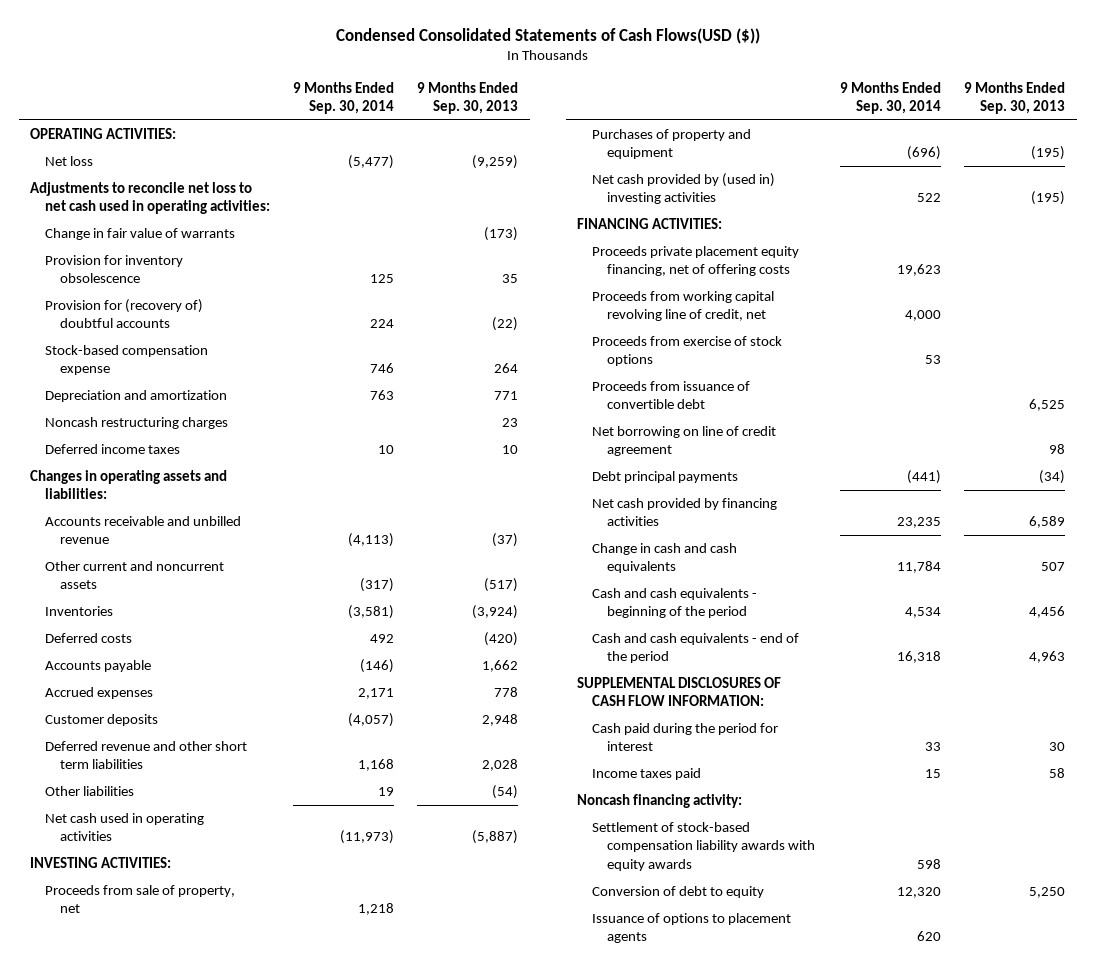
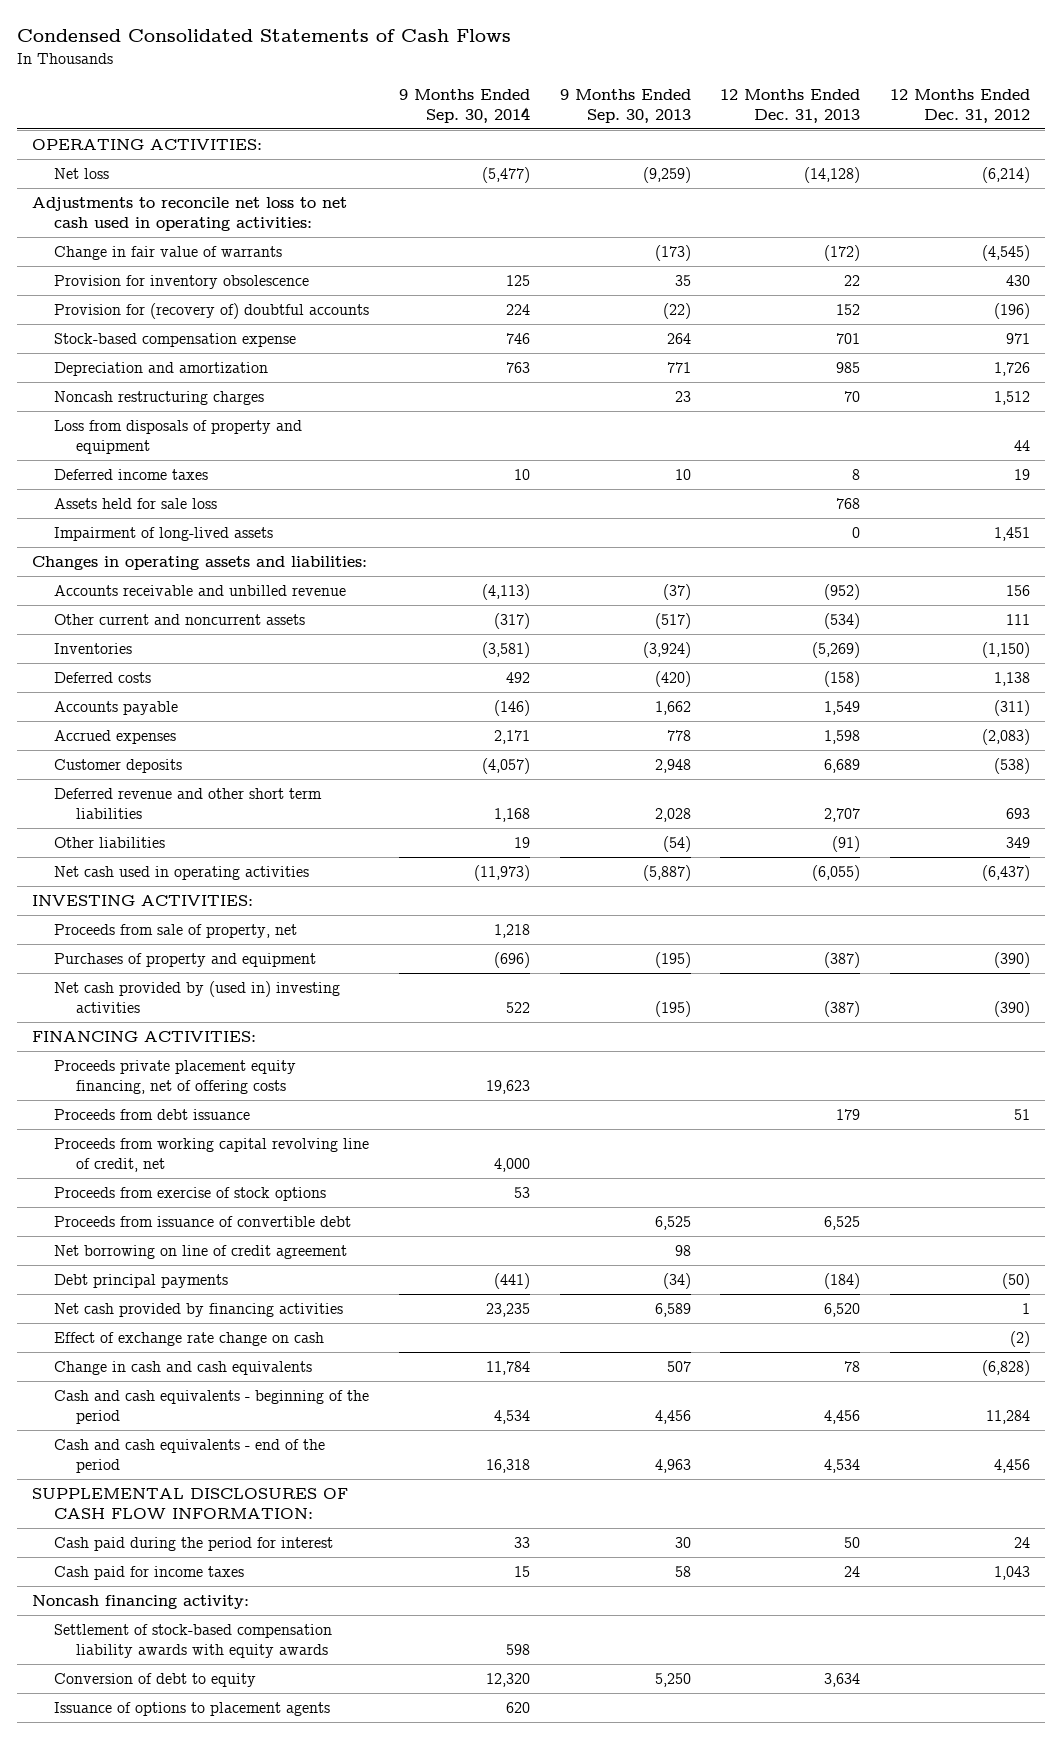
[335,27,760,44] Condensed Consolidated Statements of Cash Flows(USD ($)) -> [17,29,512,43] Condensed Consolidated Statements of Cash Flows
none -> [720,89,861,124] 12 Months Ended Dec. 31, 2013
none -> [890,89,1031,124] 12 Months Ended Dec. 31, 2012
none -> [53,419,302,454] Loss from disposals of property and equipment
none -> [53,497,217,509] Assets held for sale loss
none -> [53,526,273,541] Impairment of long-lived assets
none -> [53,1108,250,1120] Proceeds from debt issuance
none -> [53,1331,324,1346] Effect of exchange rate change on cash
[592,768,702,781] Income taxes paid -> [53,1565,244,1580] Cash paid for income taxes

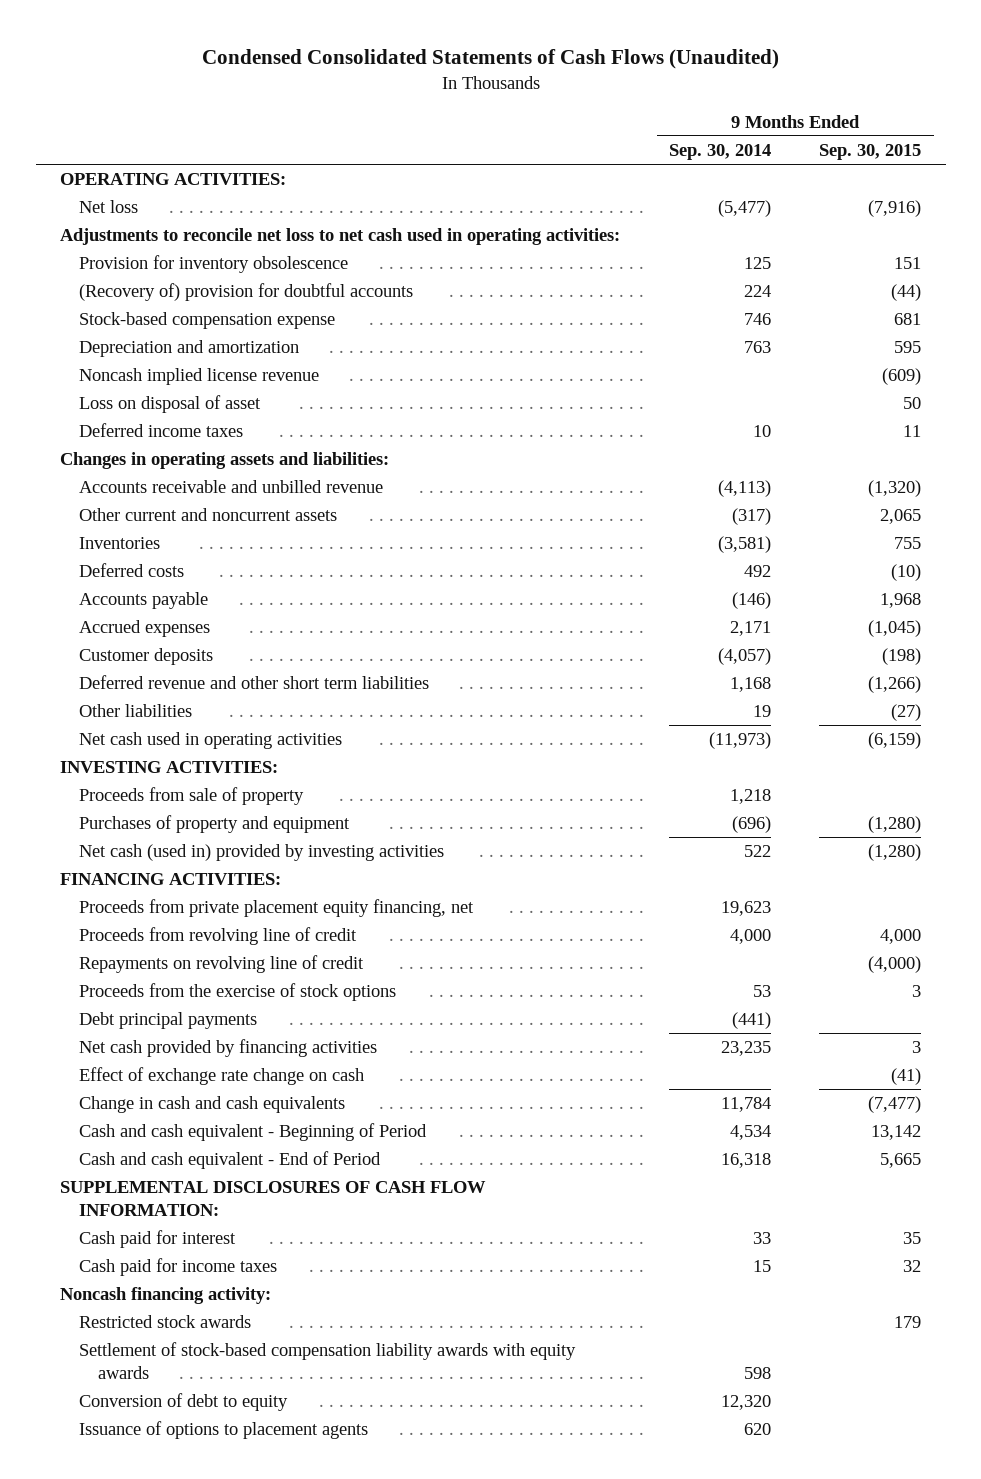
[17,29,512,43] Condensed Consolidated Statements of Cash Flows -> [201,49,779,70] Condensed Consolidated Statements of Cash Flows (Unaudited)
[559,89,691,124] 9 Months Ended Sep. 30, 2013 -> none
[720,89,861,124] 12 Months Ended Dec. 31, 2013 -> none
[890,89,1031,124] 12 Months Ended Dec. 31, 2012 -> none
none -> [819,144,922,161] Sep. 30, 2015
[53,245,282,260] Change in fair value of warrants -> none
[53,302,369,319] Provision for (recovery of) doubtful accounts -> [79,283,414,302] (Recovery of) provision for doubtful accounts
[53,390,264,405] Noncash restructuring charges -> none
[53,419,302,454] Loss from disposals of property and equipment -> none
none -> [79,368,320,386] Noncash implied license revenue
none -> [79,395,262,414] Loss on disposal of asset
[53,497,217,509] Assets held for sale loss -> none
[53,526,273,541] Impairment of long-lived assets -> none
[53,923,297,938] Proceeds from sale of property, net -> [79,787,305,806] Proceeds from sale of property
[53,980,340,1013] Net cash provided by (used in) investing activities -> [79,844,445,862] Net cash (used in) provided by investing activities
[53,1108,250,1120] Proceeds from debt issuance -> none
[53,1215,351,1227] Proceeds from issuance of convertible debt -> none
[53,1244,347,1259] Net borrowing on line of credit agreement -> none
[53,1059,296,1094] Proceeds private placement equity financing, net of offering costs -> [79,899,475,918] Proceeds from private placement equity financing, net
[53,1137,369,1172] Proceeds from working capital revolving line of credit, net -> [79,927,358,946] Proceeds from revolving line of credit
none -> [79,955,365,974] Repayments on revolving line of credit
[53,1186,326,1201] Proceeds from exercise of stock options -> [79,983,397,1002] Proceeds from the exercise of stock options
[53,1389,369,1424] Cash and cash equivalents - beginning of the period -> [79,1123,428,1142] Cash and cash equivalent - Beginning of Period
[53,1438,325,1473] Cash and cash equivalents - end of the period -> [79,1151,382,1170] Cash and cash equivalent - End of Period
[53,1536,333,1551] Cash paid during the period for interest -> [79,1230,237,1249] Cash paid for interest
none -> [79,1315,252,1329] Restricted stock awards

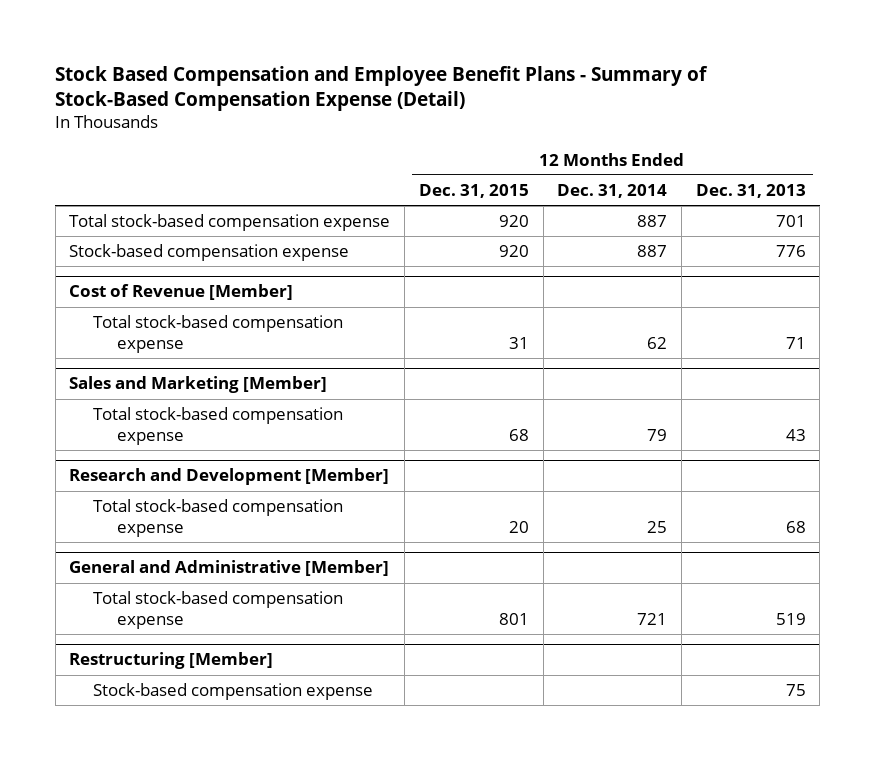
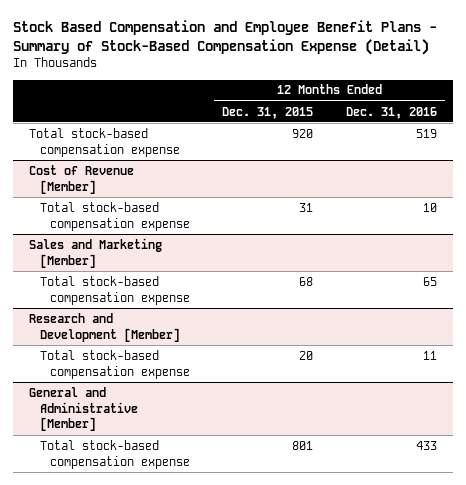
[557,183,668,198] Dec. 31, 2014 -> none
[695,183,806,198] Dec. 31, 2013 -> none
none -> [345,106,437,119] Dec. 31, 2016
[69,243,350,261] Stock-based compensation expense -> none
[69,652,274,670] Restructuring [Member] -> none
[93,682,374,700] Stock-based compensation expense -> none

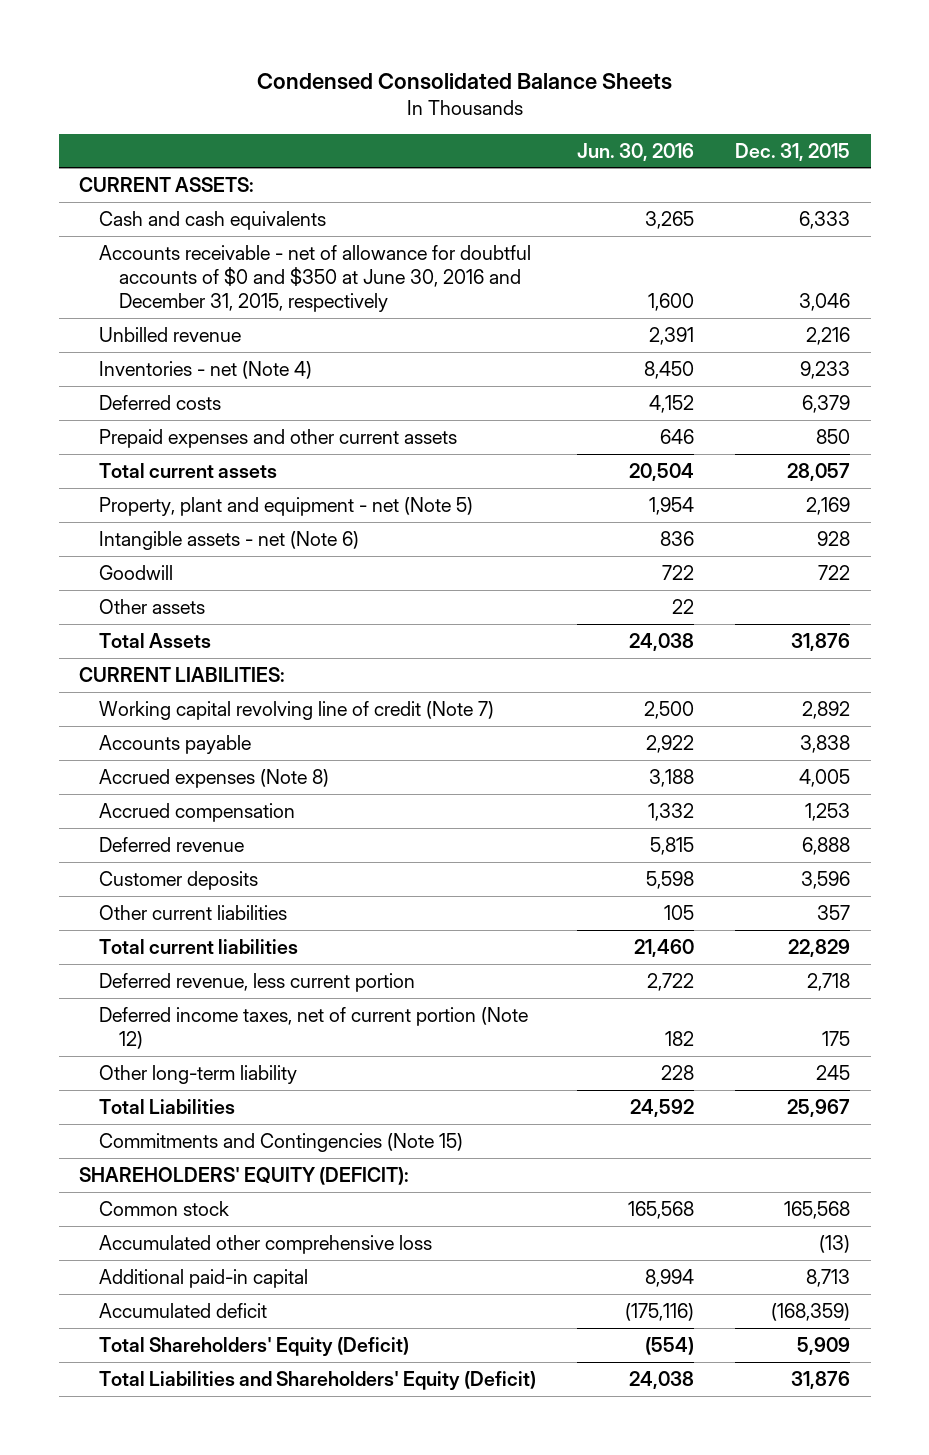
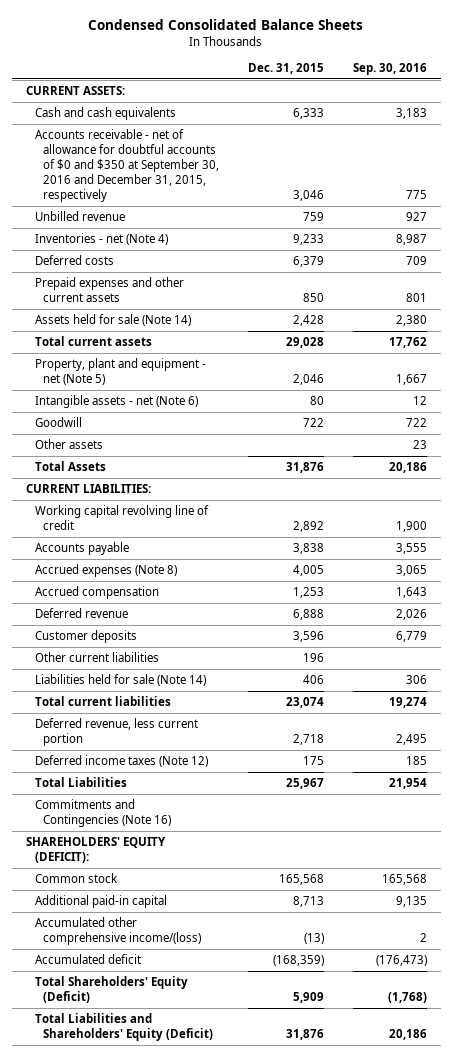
[576,142,694,161] Jun. 30, 2016 -> none
none -> [352,63,427,76] Sep. 30, 2016
[98,244,531,313] Accounts receivable - net of allowance for doubtful accounts of $0 and $350 at June 30, 2016 and December 31, 2015, respectively -> [34,129,220,203] Accounts receivable - net of allowance for doubtful accounts of $0 and $350 at September 30, 2016 and December 31, 2015, respectively
[806,326,851,345] 2,216 -> [303,212,325,222] 759
none -> [34,314,191,327] Assets held for sale (Note 14)
[787,462,851,481] 28,057 -> [286,337,325,349] 29,028
[806,496,851,515] 2,169 -> [293,374,325,386] 2,046
[817,530,851,546] 928 -> [310,396,325,406] 80
[98,700,494,720] Working capital revolving line of credit (Note 7) -> [34,505,209,531] Working capital revolving line of credit
[817,904,851,920] 357 -> [303,653,325,663] 196
none -> [34,674,206,687] Liabilities held for sale (Note 14)
[788,938,851,957] 22,829 -> [286,697,325,709] 23,074
[98,1064,297,1084] Other long-term liability -> none
[98,1006,528,1050] Deferred income taxes, net of current portion (Note 12) -> [34,755,208,768] Deferred income taxes (Note 12)
[98,1132,463,1152] Commitments and Contingencies (Note 15) -> [34,799,172,828] Commitments and Contingencies (Note 16)
[98,1234,432,1254] Accumulated other comprehensive loss -> none
none -> [34,917,202,946] Accumulated other comprehensive income/(loss)

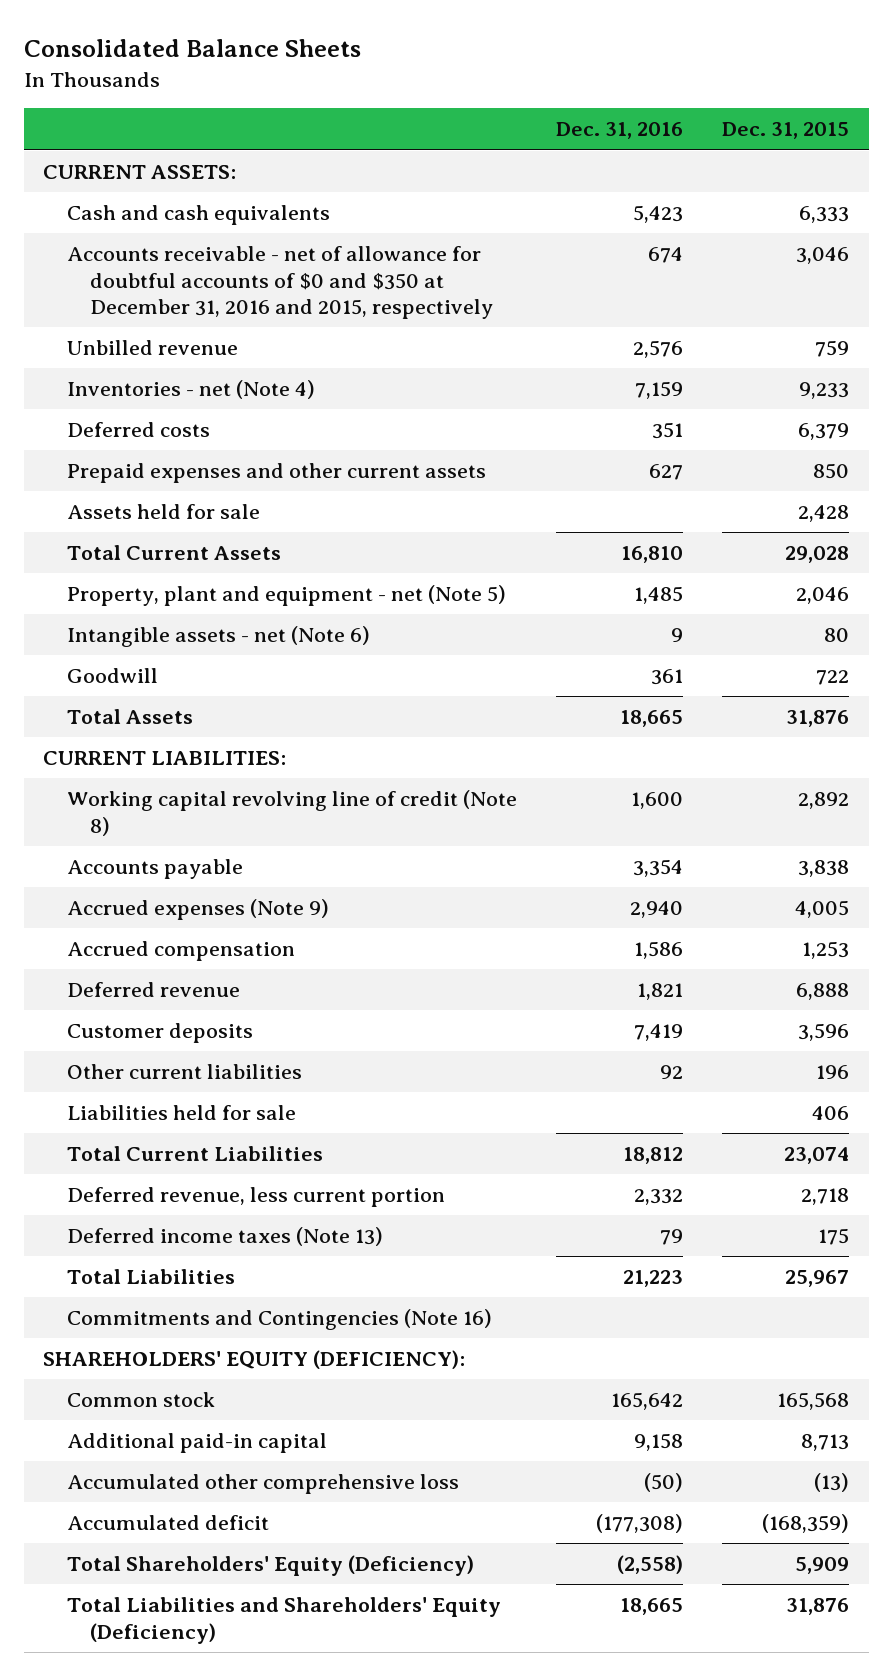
[88,18,364,30] Condensed Consolidated Balance Sheets -> [23,39,361,58] Consolidated Balance Sheets
[352,63,427,76] Sep. 30, 2016 -> none
none -> [555,122,683,140] Dec. 31, 2016
[34,129,220,203] Accounts receivable - net of allowance for doubtful accounts of $0 and $350 at September 30, 2016 and December 31, 2015, respectively -> [66,246,493,320] Accounts receivable - net of allowance for doubtful accounts of $0 and $350 at December 31, 2016 and 2015, respectively
[34,314,191,327] Assets held for sale (Note 14) -> [66,504,260,520] Assets held for sale
[34,336,152,347] Total current assets -> [66,545,281,561] Total Current Assets
[34,439,103,450] Other assets -> none
[34,505,209,531] Working capital revolving line of credit -> [66,790,517,836] Working capital revolving line of credit (Note 8)
[34,564,177,578] Accrued expenses (Note 8) -> [66,899,329,921] Accrued expenses (Note 9)
[34,674,206,687] Liabilities held for sale (Note 14) -> [66,1105,296,1121] Liabilities held for sale
[34,696,171,707] Total current liabilities -> [66,1146,323,1162] Total Current Liabilities
[34,755,208,768] Deferred income taxes (Note 12) -> [66,1227,383,1247] Deferred income taxes (Note 13)
[25,837,166,864] SHAREHOLDERS' EQUITY (DEFICIT): -> [43,1350,466,1370] SHAREHOLDERS' EQUITY (DEFICIENCY):
[34,917,202,946] Accumulated other comprehensive income/(loss) -> [66,1474,459,1495] Accumulated other comprehensive loss
[34,976,188,1004] Total Shareholders' Equity (Deficit) -> [66,1555,474,1577] Total Shareholders' Equity (Deficiency)
[34,1013,214,1042] Total Liabilities and Shareholders' Equity (Deficit) -> [66,1597,501,1644] Total Liabilities and Shareholders' Equity (Deficiency)

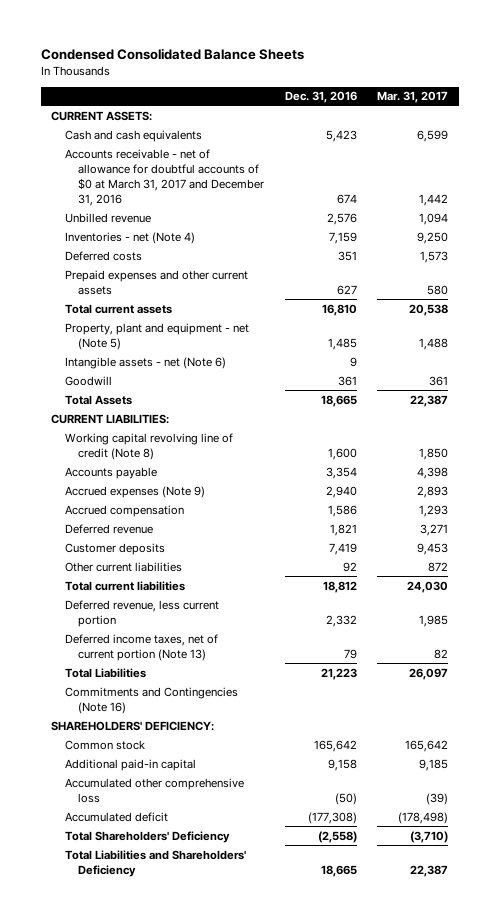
[23,39,361,58] Consolidated Balance Sheets -> [40,47,304,60] Condensed Consolidated Balance Sheets
[722,122,850,140] Dec. 31, 2015 -> none
none -> [377,91,449,104] Mar. 31, 2017
[66,246,493,320] Accounts receivable - net of allowance for doubtful accounts of $0 and $350 at December 31, 2016 and 2015, respectively -> [64,148,265,207] Accounts receivable - net of allowance for doubtful accounts of $0 at March 31, 2017 and December 31, 2016
[66,504,260,520] Assets held for sale -> none
[66,545,281,561] Total Current Assets -> [64,303,172,314] Total current assets
[66,1105,296,1121] Liabilities held for sale -> none
[66,1146,323,1162] Total Current Liabilities -> [64,580,185,591] Total current liabilities
[66,1227,383,1247] Deferred income taxes (Note 13) -> [64,633,218,661] Deferred income taxes, net of current portion (Note 13)
[43,1350,466,1370] SHAREHOLDERS' EQUITY (DEFICIENCY): -> [51,720,215,731] SHAREHOLDERS' DEFICIENCY:
[66,1555,474,1577] Total Shareholders' Equity (Deficiency) -> [64,830,230,843] Total Shareholders' Deficiency
[66,1597,501,1644] Total Liabilities and Shareholders' Equity (Deficiency) -> [64,849,246,877] Total Liabilities and Shareholders' Deficiency

